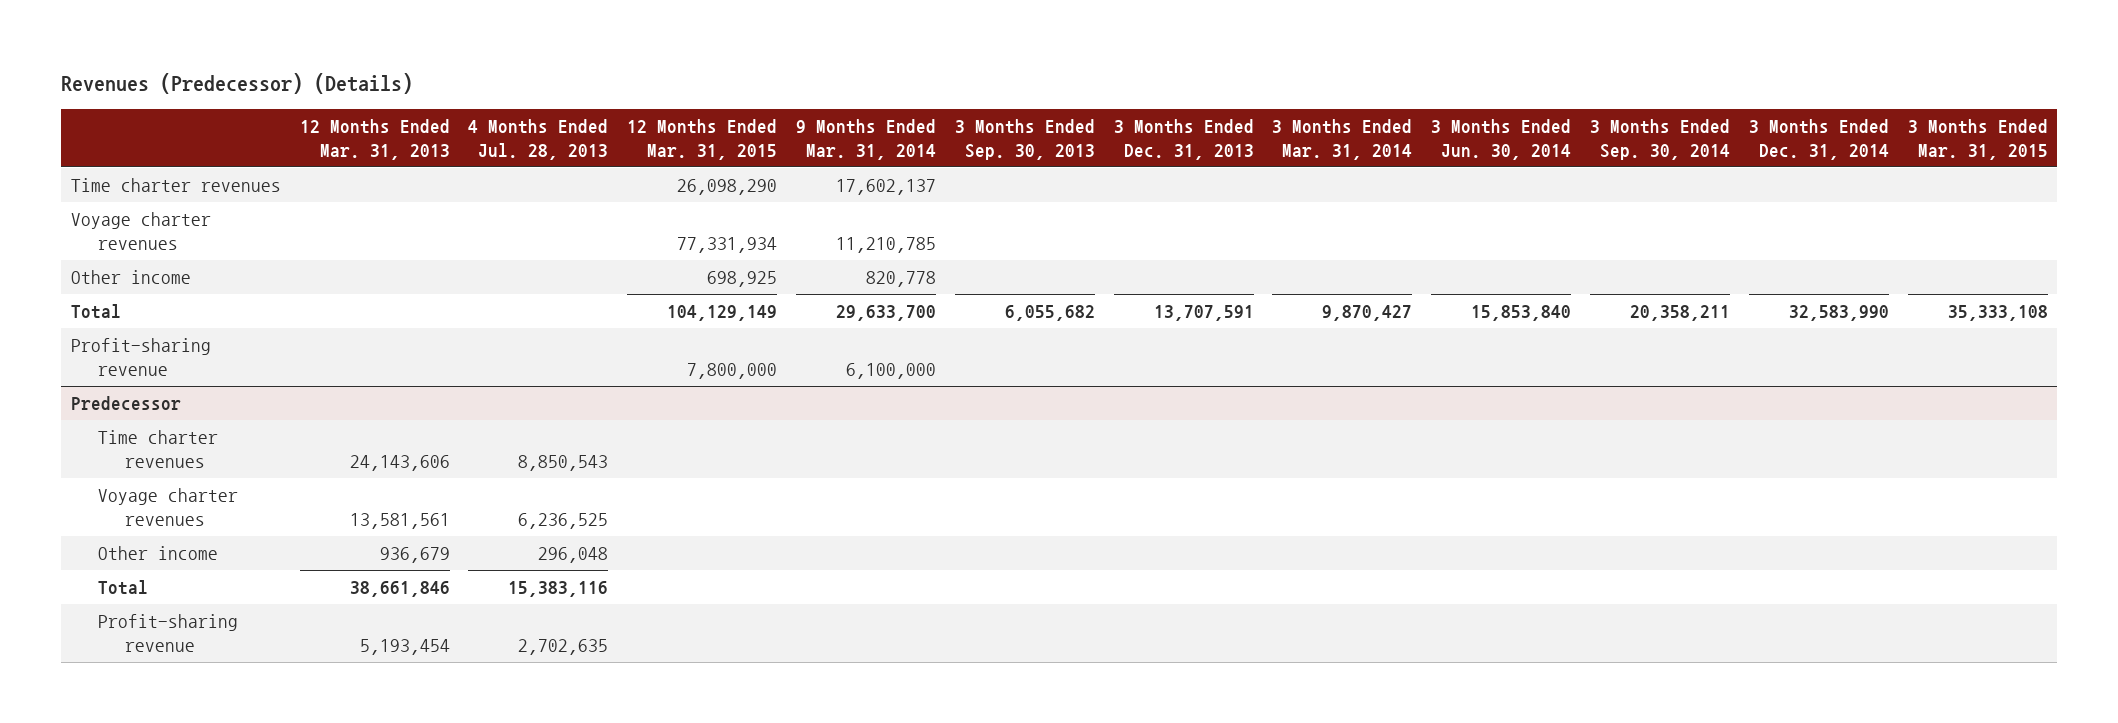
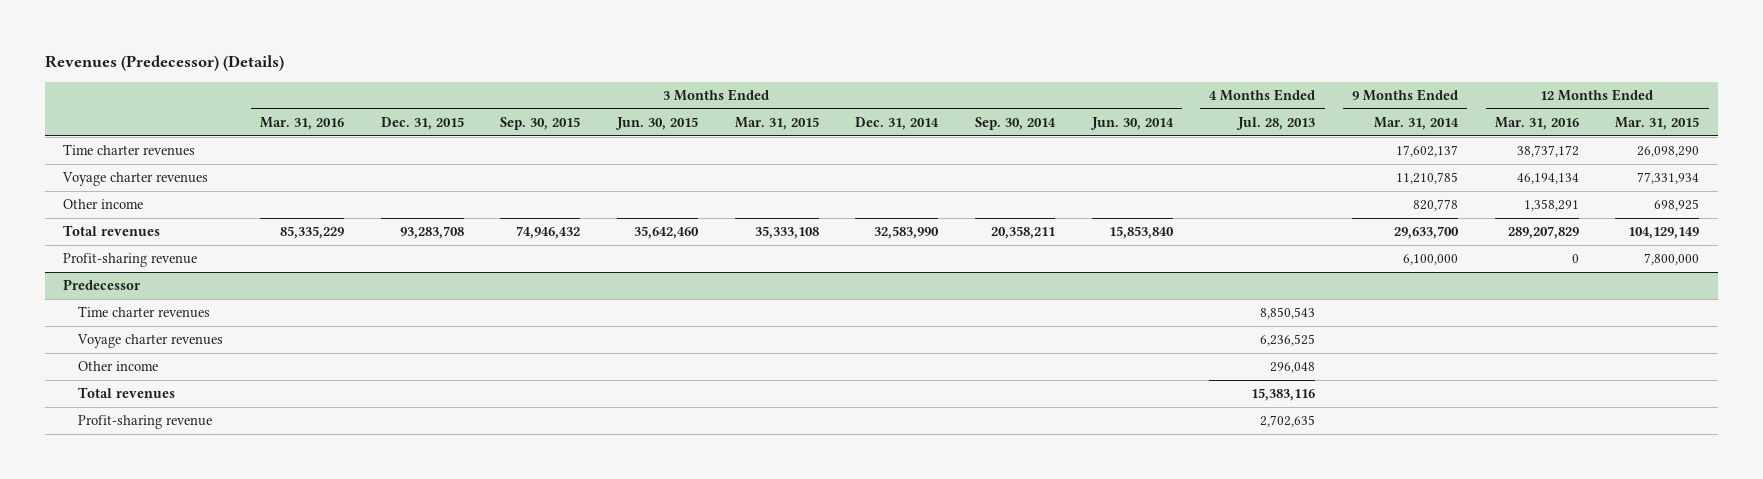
[299,118,450,160] 12 Months Ended Mar. 31, 2013 -> none
[954,118,1095,160] 3 Months Ended Sep. 30, 2013 -> none
[1113,118,1254,160] 3 Months Ended Dec. 31, 2013 -> none
[1272,118,1413,160] 3 Months Ended Mar. 31, 2014 -> none
none -> [259,116,344,130] Mar. 31, 2016
none -> [380,116,464,130] Dec. 31, 2015
none -> [500,116,581,130] Sep. 30, 2015
none -> [614,116,698,130] Jun. 30, 2015
none -> [1494,116,1579,130] Mar. 31, 2016
[70,304,121,320] Total -> [63,225,161,237] Total revenues
[97,580,148,596] Total -> [78,387,176,399] Total revenues

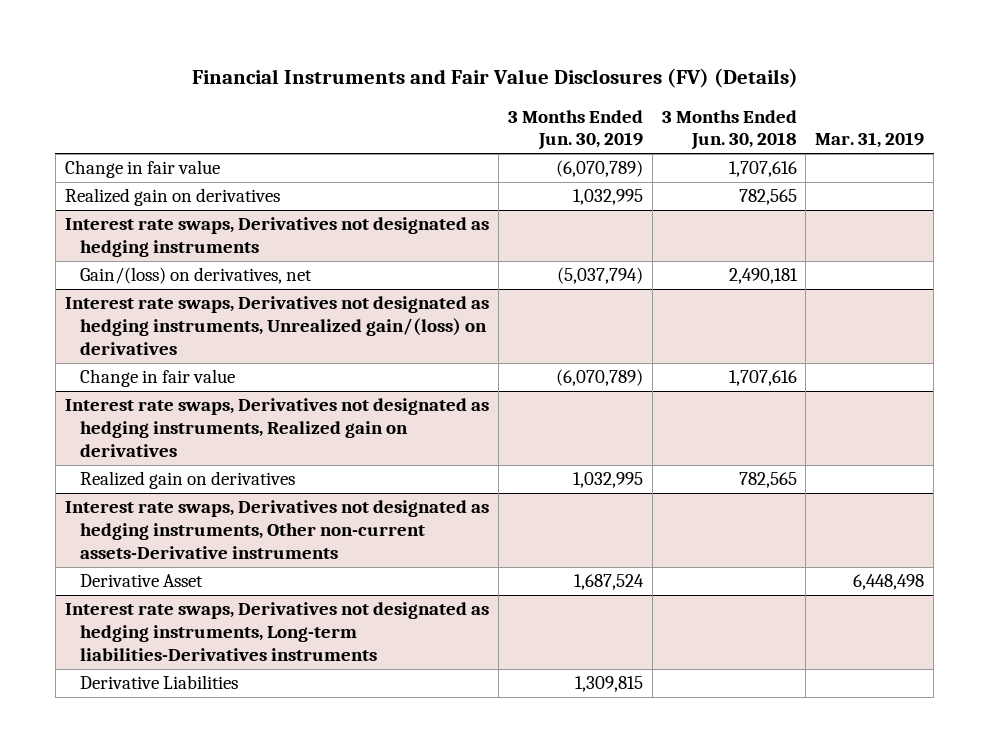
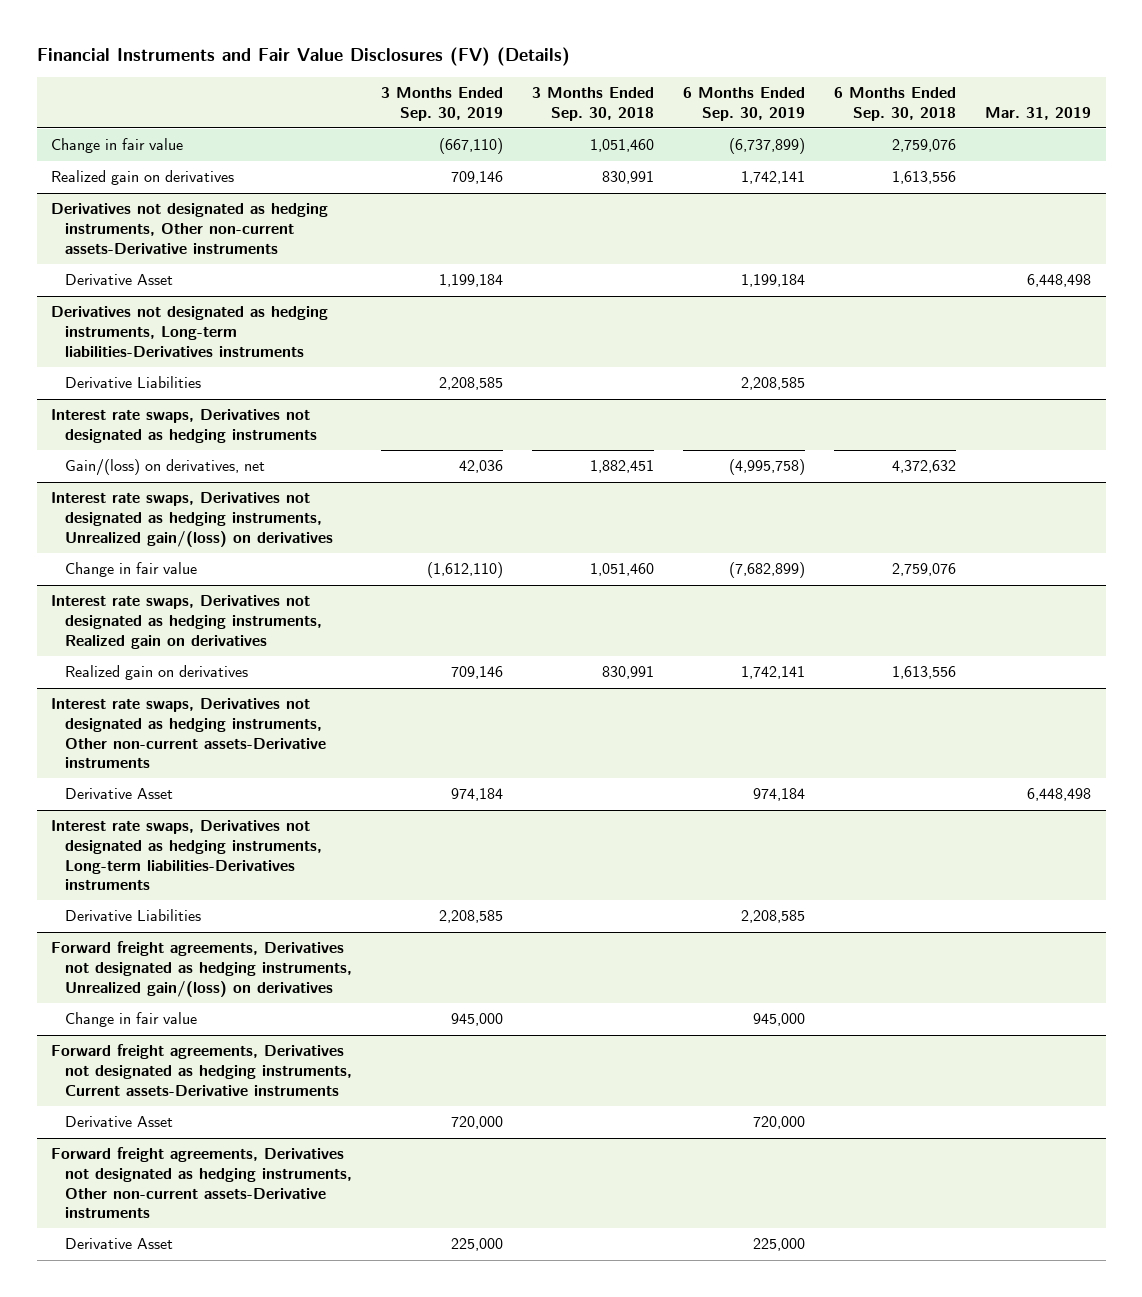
[507,109,643,151] 3 Months Ended Jun. 30, 2019 -> none
[661,109,797,151] 3 Months Ended Jun. 30, 2018 -> none
none -> [381,87,504,121] 3 Months Ended Sep. 30, 2019
none -> [532,87,655,121] 3 Months Ended Sep. 30, 2018
none -> [683,87,806,121] 6 Months Ended Sep. 30, 2019
none -> [834,87,957,121] 6 Months Ended Sep. 30, 2018
none -> [51,203,329,254] Derivatives not designated as hedging instruments, Other non-current assets-Derivative instruments
none -> [65,274,174,286] Derivative Asset
none -> [51,306,329,357] Derivatives not designated as hedging instruments, Long-term liabilities-Derivatives instruments
none -> [65,376,202,389] Derivative Liabilities
none -> [51,941,353,997] Forward freight agreements, Derivatives not designated as hedging instruments, Unrealized gain/(loss) on derivatives
none -> [65,1012,198,1028] Change in fair value
none -> [51,1044,353,1096] Forward freight agreements, Derivatives not designated as hedging instruments, Current assets-Derivative instruments
none -> [65,1116,174,1128] Derivative Asset
none -> [51,1147,353,1219] Forward freight agreements, Derivatives not designated as hedging instruments, Other non-current assets-Derivative instruments
none -> [65,1238,174,1250] Derivative Asset

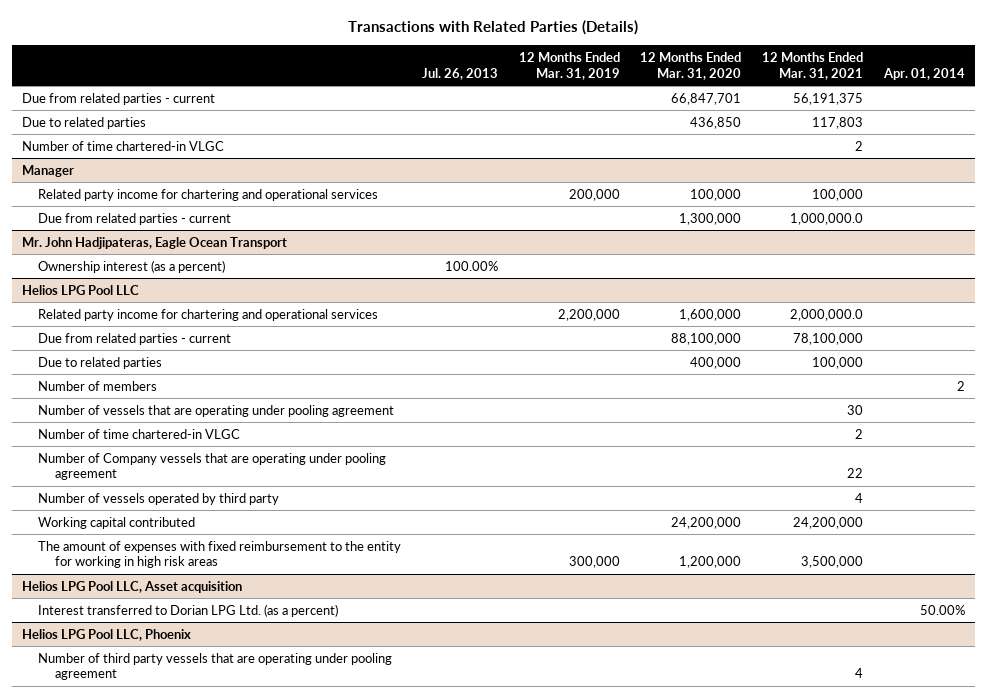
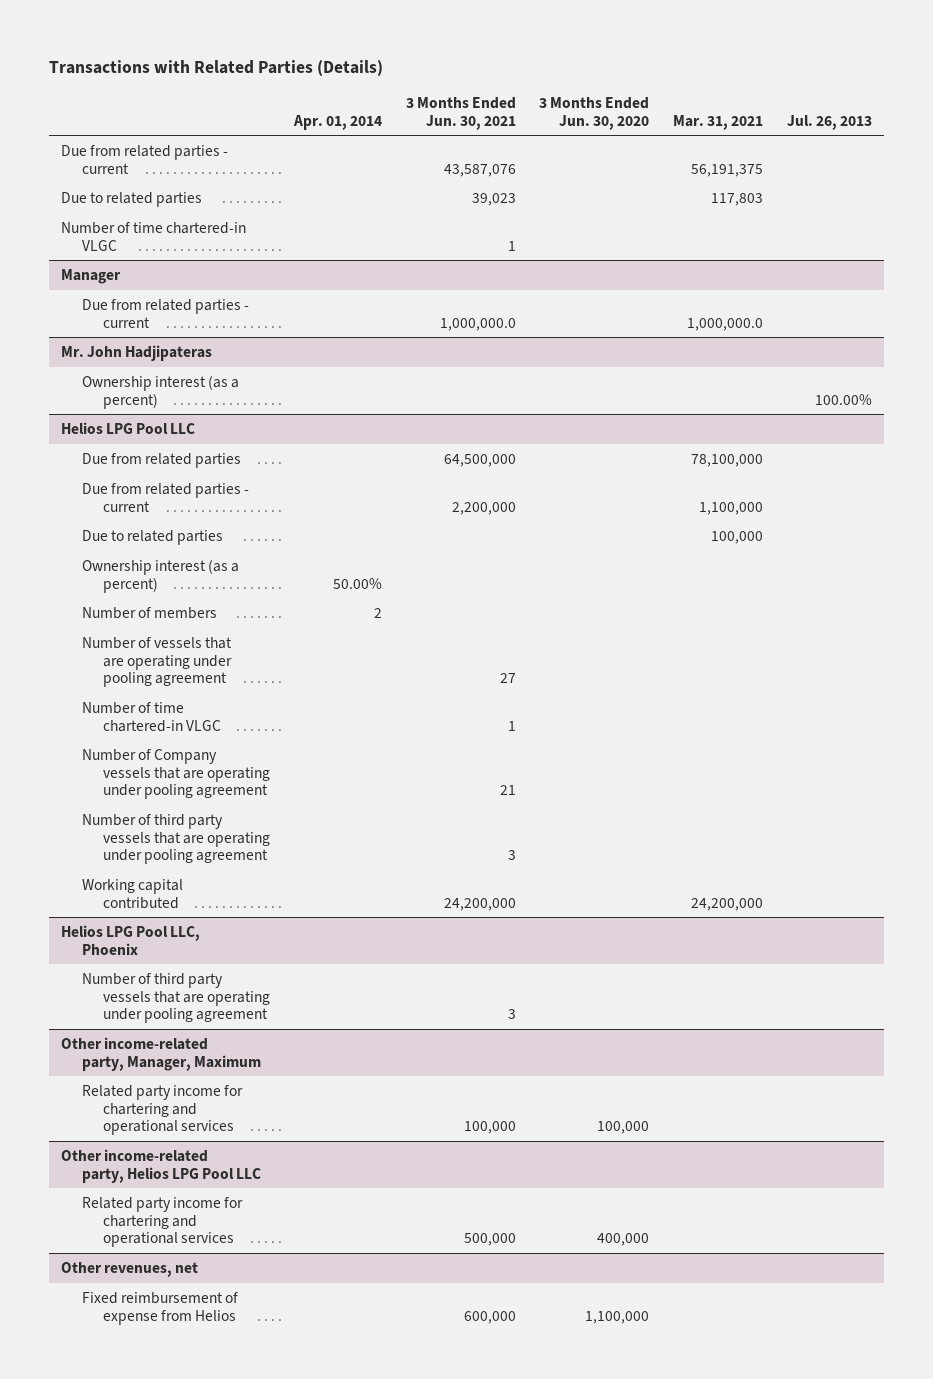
[518,52,620,80] 12 Months Ended Mar. 31, 2019 -> none
[640,52,742,80] 12 Months Ended Mar. 31, 2020 -> none
[761,52,863,80] 12 Months Ended Mar. 31, 2021 -> none
none -> [405,96,516,130] 3 Months Ended Jun. 30, 2021
none -> [539,96,650,130] 3 Months Ended Jun. 30, 2020
none -> [672,114,763,130] Mar. 31, 2021
[38,188,379,201] Related party income for chartering and operational services -> none
[22,236,288,249] Mr. John Hadjipateras, Eagle Ocean Transport -> [60,344,212,361] Mr. John Hadjipateras
[38,308,379,321] Related party income for chartering and operational services -> none
none -> [82,452,242,468] Due from related parties
none -> [82,558,240,593] Ownership interest (as a percent)
[38,492,280,505] Number of vessels operated by third party -> none
none -> [82,813,271,865] Number of third party vessels that are operating under pooling agreement
[38,540,402,569] The amount of expenses with fixed reimbursement to the entity for working in high risk areas -> none
[22,580,243,593] Helios LPG Pool LLC, Asset acquisition -> none
[38,603,339,617] Interest transferred to Dorian LPG Ltd. (as a percent) -> none
none -> [60,1036,262,1071] Other income-related party, Manager, Maximum
none -> [82,1084,244,1136] Related party income for chartering and operational services
none -> [60,1148,262,1183] Other income-related party, Helios LPG Pool LLC
none -> [82,1196,244,1248] Related party income for chartering and operational services
none -> [60,1261,198,1277] Other revenues, net
none -> [82,1291,239,1325] Fixed reimbursement of expense from Helios

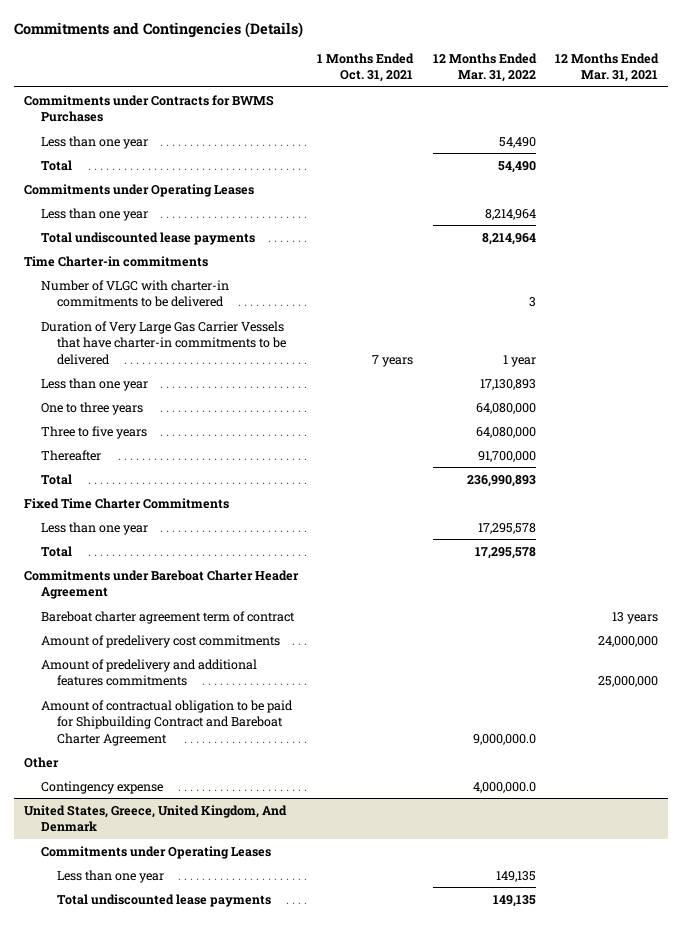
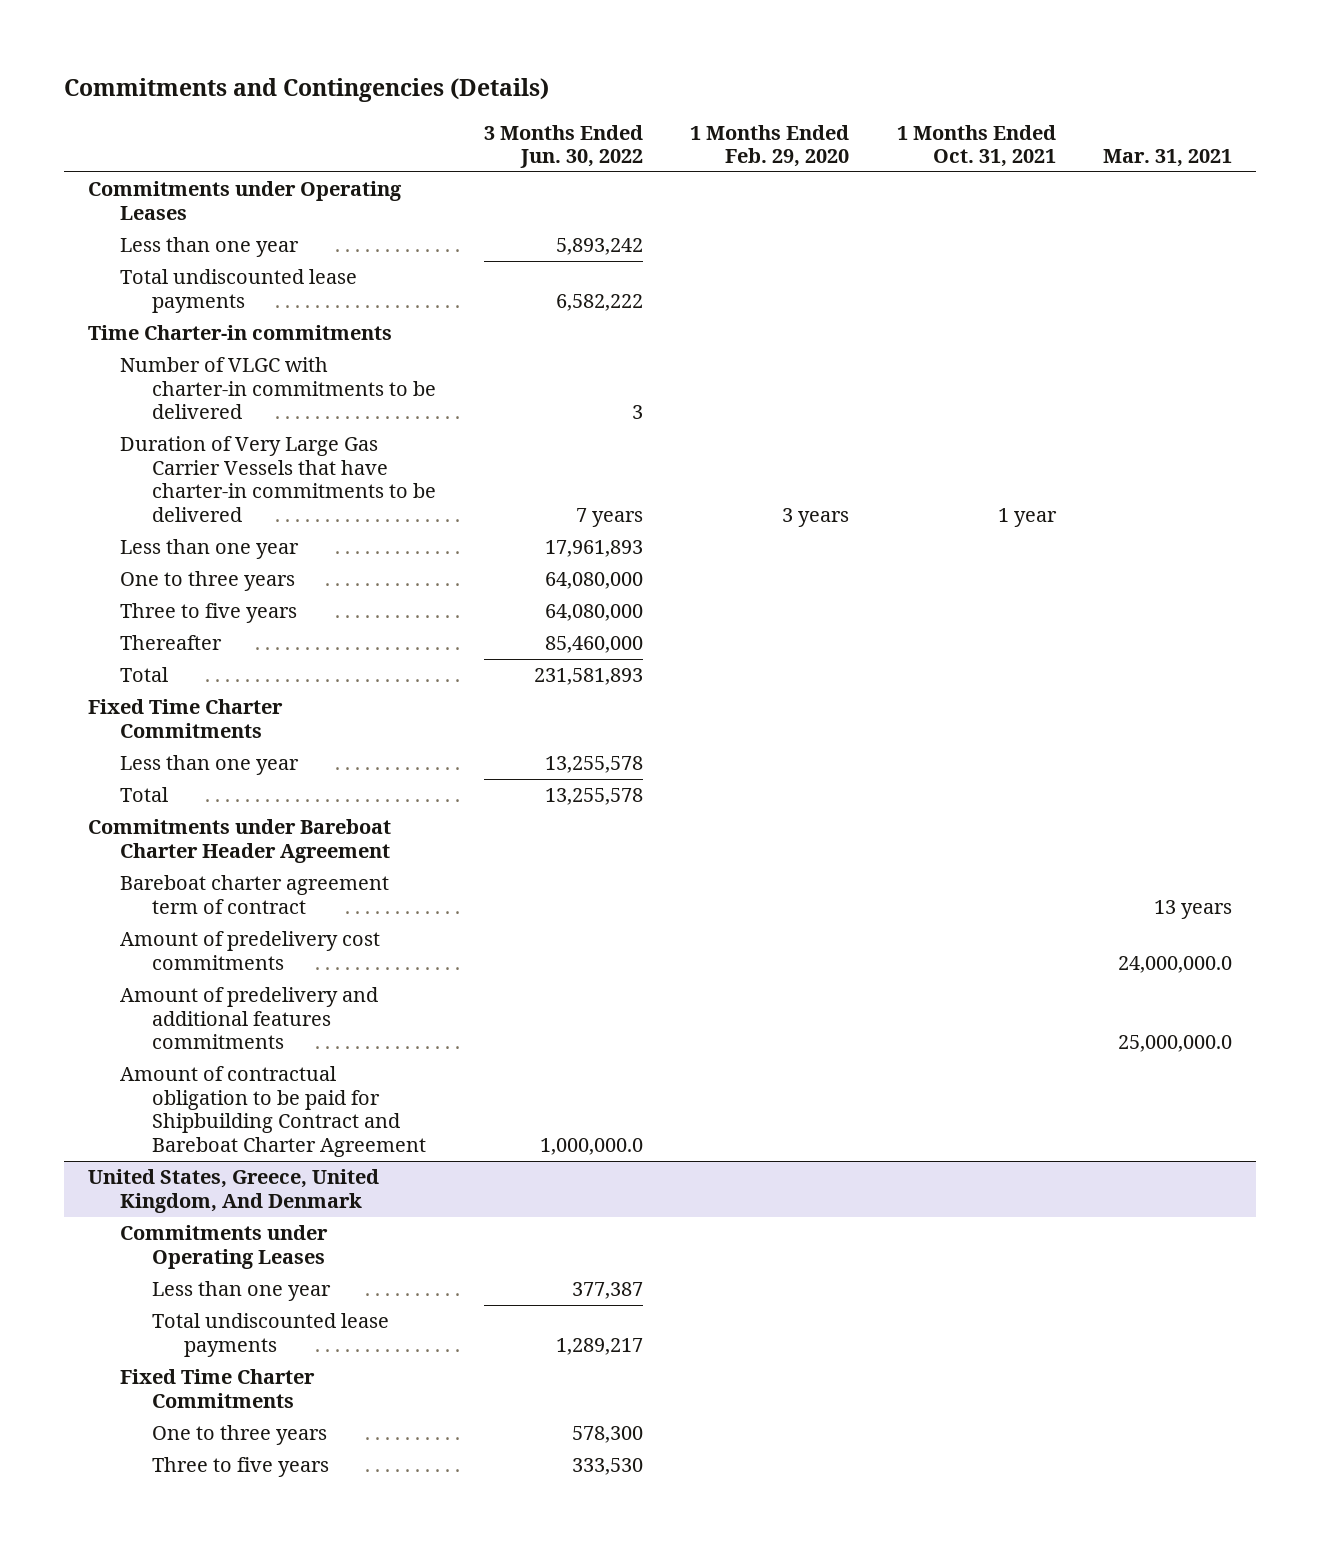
[432,52,537,83] 12 Months Ended Mar. 31, 2022 -> none
[554,52,659,83] 12 Months Ended Mar. 31, 2021 -> none
none -> [483,124,643,169] 3 Months Ended Jun. 30, 2022
none -> [690,124,850,168] 1 Months Ended Feb. 29, 2020
none -> [1103,149,1233,168] Mar. 31, 2021
[23,94,274,123] Commitments under Contracts for BWMS Purchases -> none
[40,135,148,149] Less than one year -> none
[40,159,72,171] Total -> none
[372,354,414,367] 7 years -> [997,507,1057,527] 1 year
[23,756,59,768] Other -> none
[40,780,163,794] Contingency expense -> none
none -> [120,1369,316,1408] Fixed Time Charter Commitments
none -> [152,1425,328,1446] One to three years
none -> [152,1457,330,1478] Three to five years

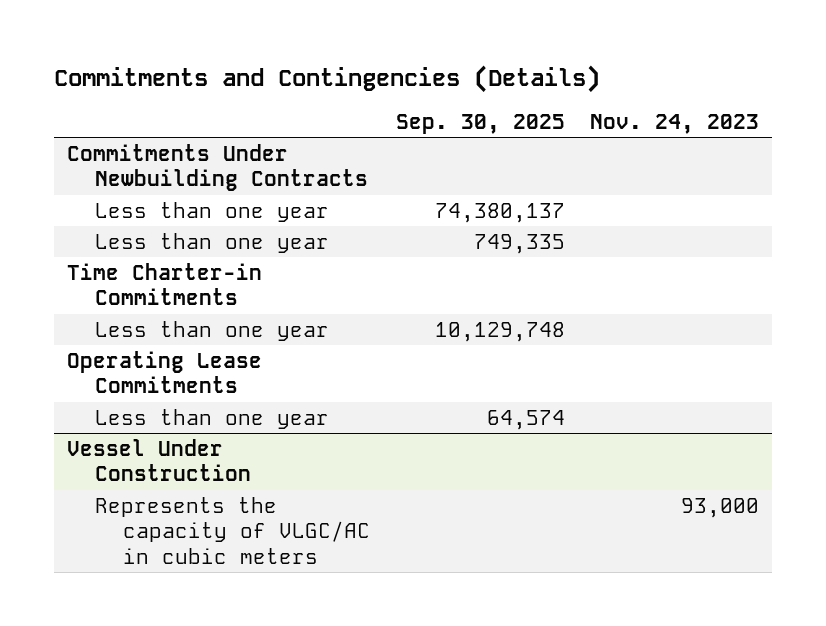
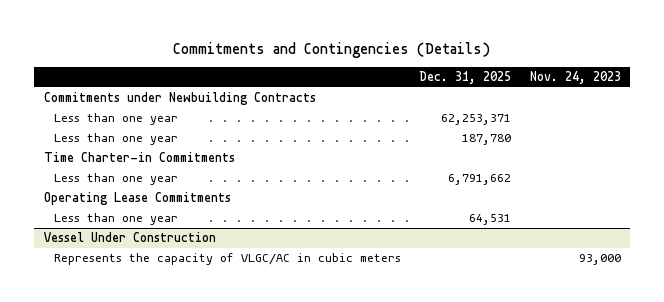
[395,113,565,134] Sep. 30, 2025 -> none
none -> [419,71,512,85] Dec. 31, 2025
[67,143,368,192] Commitments Under Newbuilding Contracts -> [43,92,316,106] Commitments under Newbuilding Contracts

